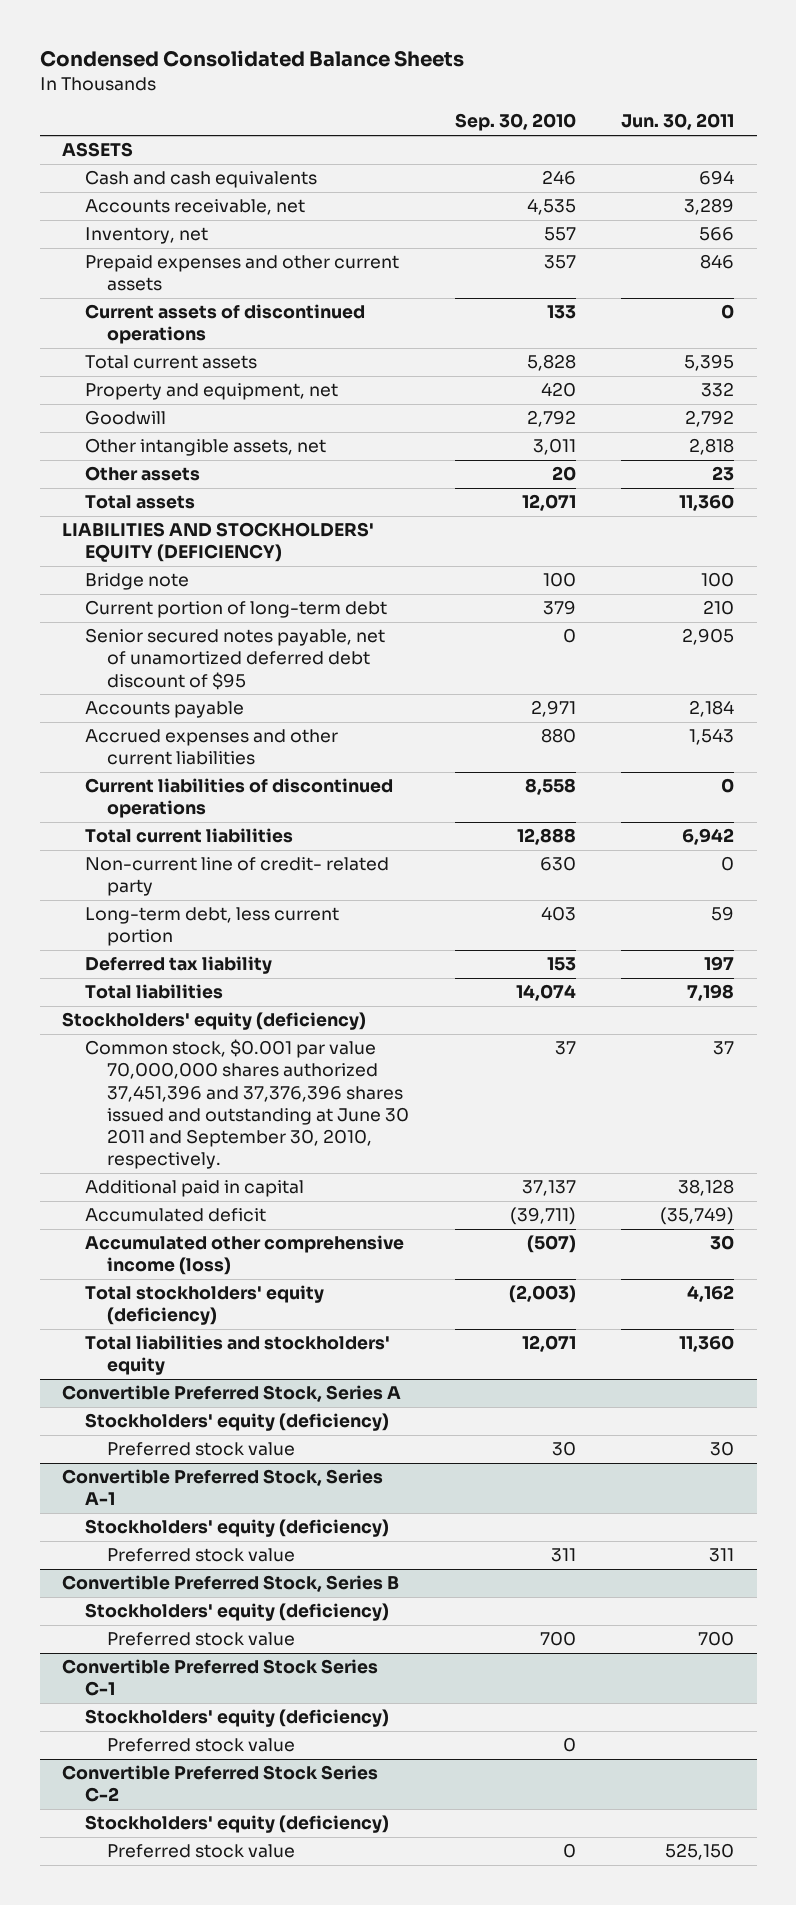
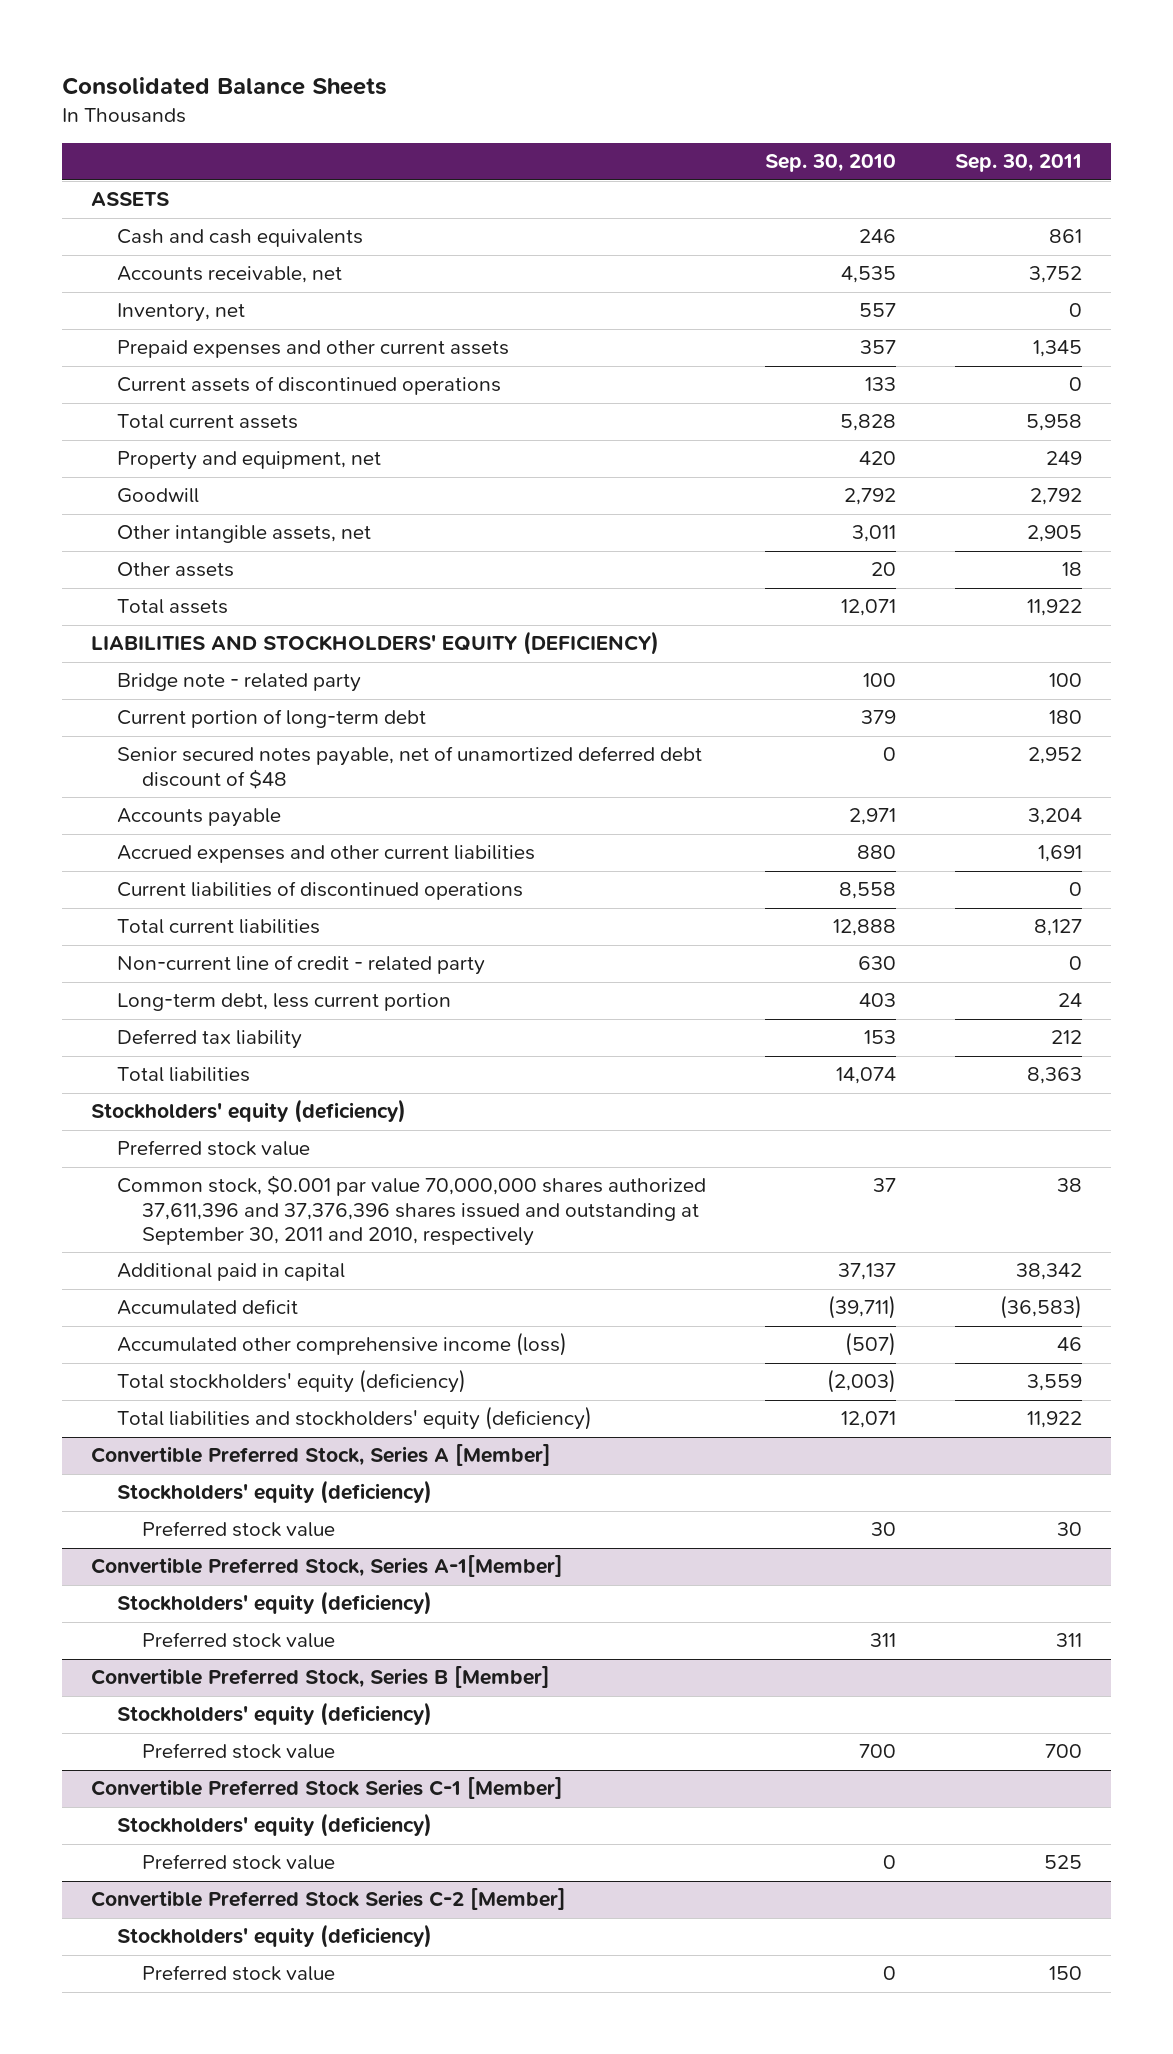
[39,50,464,68] Condensed Consolidated Balance Sheets -> [61,76,387,95] Consolidated Balance Sheets
[620,113,734,131] Jun. 30, 2011 -> none
none -> [954,154,1082,173] Sep. 30, 2011
[84,573,189,591] Bridge note -> [116,673,361,693] Bridge note - related party
[84,628,385,690] Senior secured notes payable, net of unamortized deferred debt discount of $95 -> [116,746,702,789] Senior secured notes payable, net of unamortized deferred debt discount of $48
[84,857,389,897] Non-current line of credit- related party -> [116,955,485,976] Non-current line of credit - related party
none -> [116,1140,310,1157] Preferred stock value
[84,1039,410,1170] Common stock, $0.001 par value 70,000,000 shares authorized 37,451,396 and 37,376,396 shares issued and outstanding at June 30 2011 and September 30, 2010, respectively. -> [116,1175,706,1246] Common stock, $0.001 par value 70,000,000 shares authorized 37,611,396 and 37,376,396 shares issued and outstanding at September 30, 2011 and 2010, respectively
[84,1335,390,1376] Total liabilities and stockholders' equity -> [116,1406,592,1431] Total liabilities and stockholders' equity (deficiency)
[62,1385,402,1403] Convertible Preferred Stock, Series A -> [91,1444,552,1467] Convertible Preferred Stock, Series A [Member]
[62,1469,384,1506] Convertible Preferred Stock, Series A-1 -> [91,1555,564,1578] Convertible Preferred Stock, Series A-1[Member]
[62,1575,400,1593] Convertible Preferred Stock, Series B -> [91,1666,551,1689] Convertible Preferred Stock, Series B [Member]
[62,1659,379,1697] Convertible Preferred Stock Series C-1 -> [91,1777,564,1800] Convertible Preferred Stock Series C-1 [Member]
[62,1765,379,1803] Convertible Preferred Stock Series C-2 -> [91,1888,567,1911] Convertible Preferred Stock Series C-2 [Member]

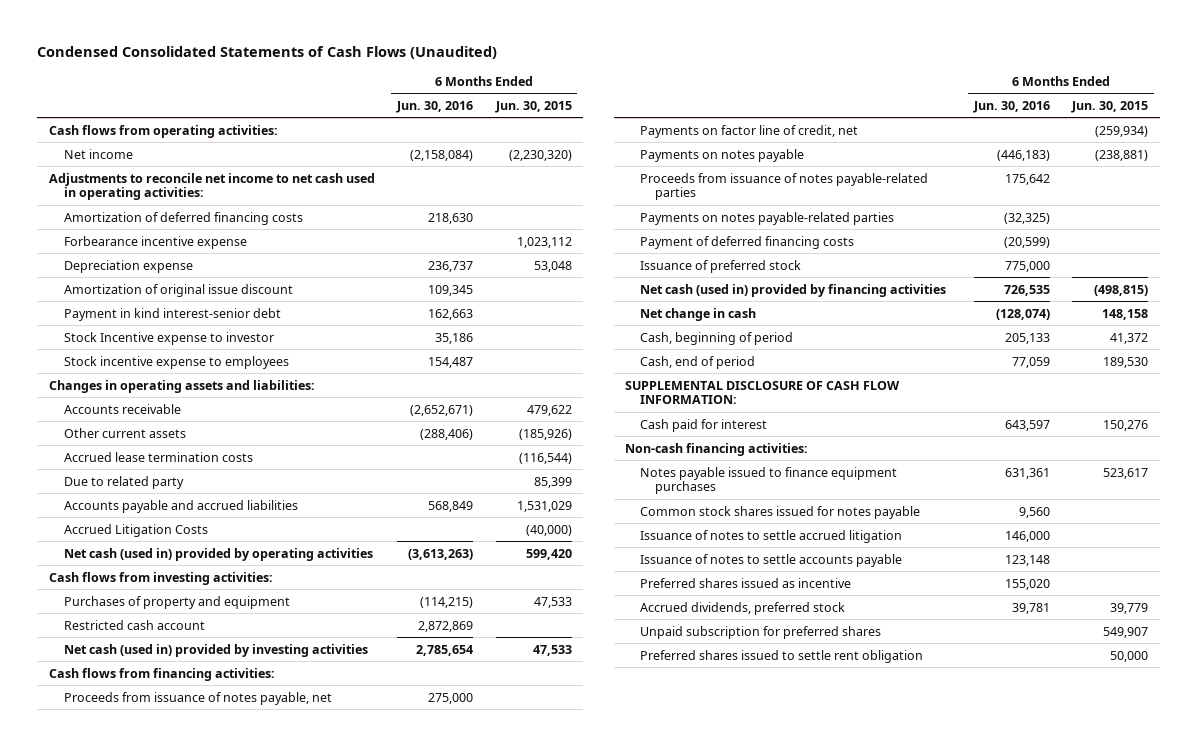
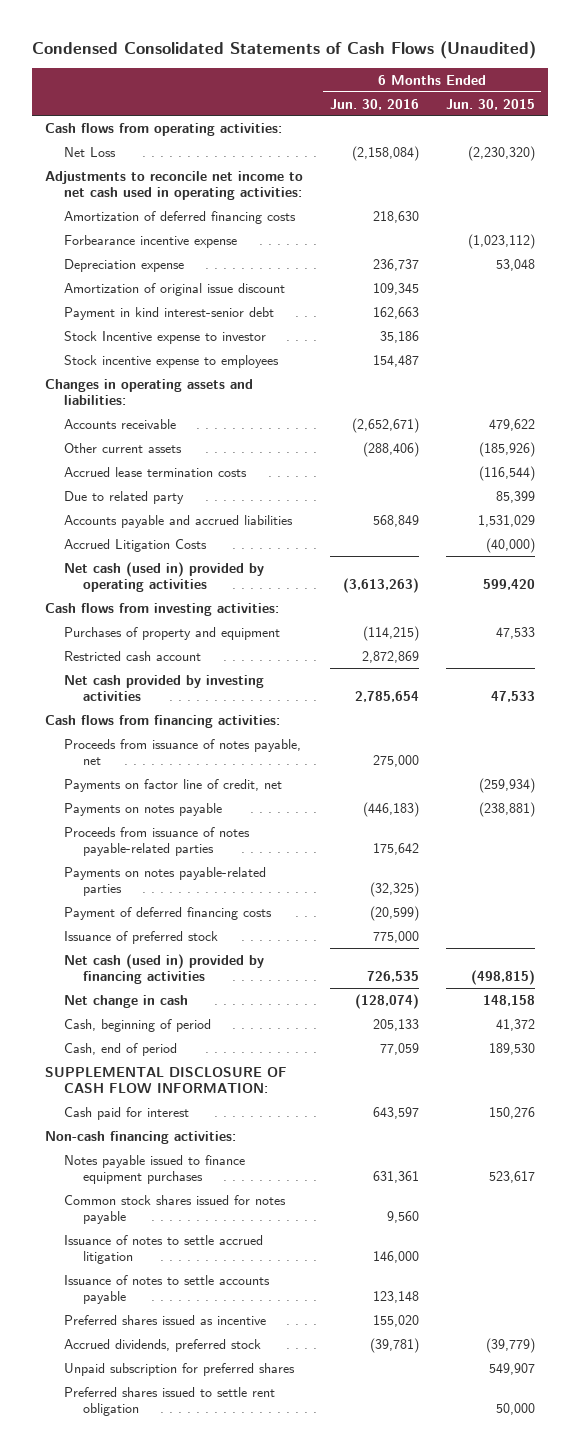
[63,148,133,159] Net income -> [64,146,117,157] Net Loss
[516,236,572,248] 1,023,112 -> [467,233,535,249] (1,023,112)
[63,643,368,657] Net cash (used in) provided by investing activities -> [64,674,265,702] Net cash provided by investing activities
[1011,602,1050,614] 39,781 -> [369,1337,419,1353] (39,781)
[1110,602,1149,614] 39,779 -> [485,1337,535,1353] (39,779)

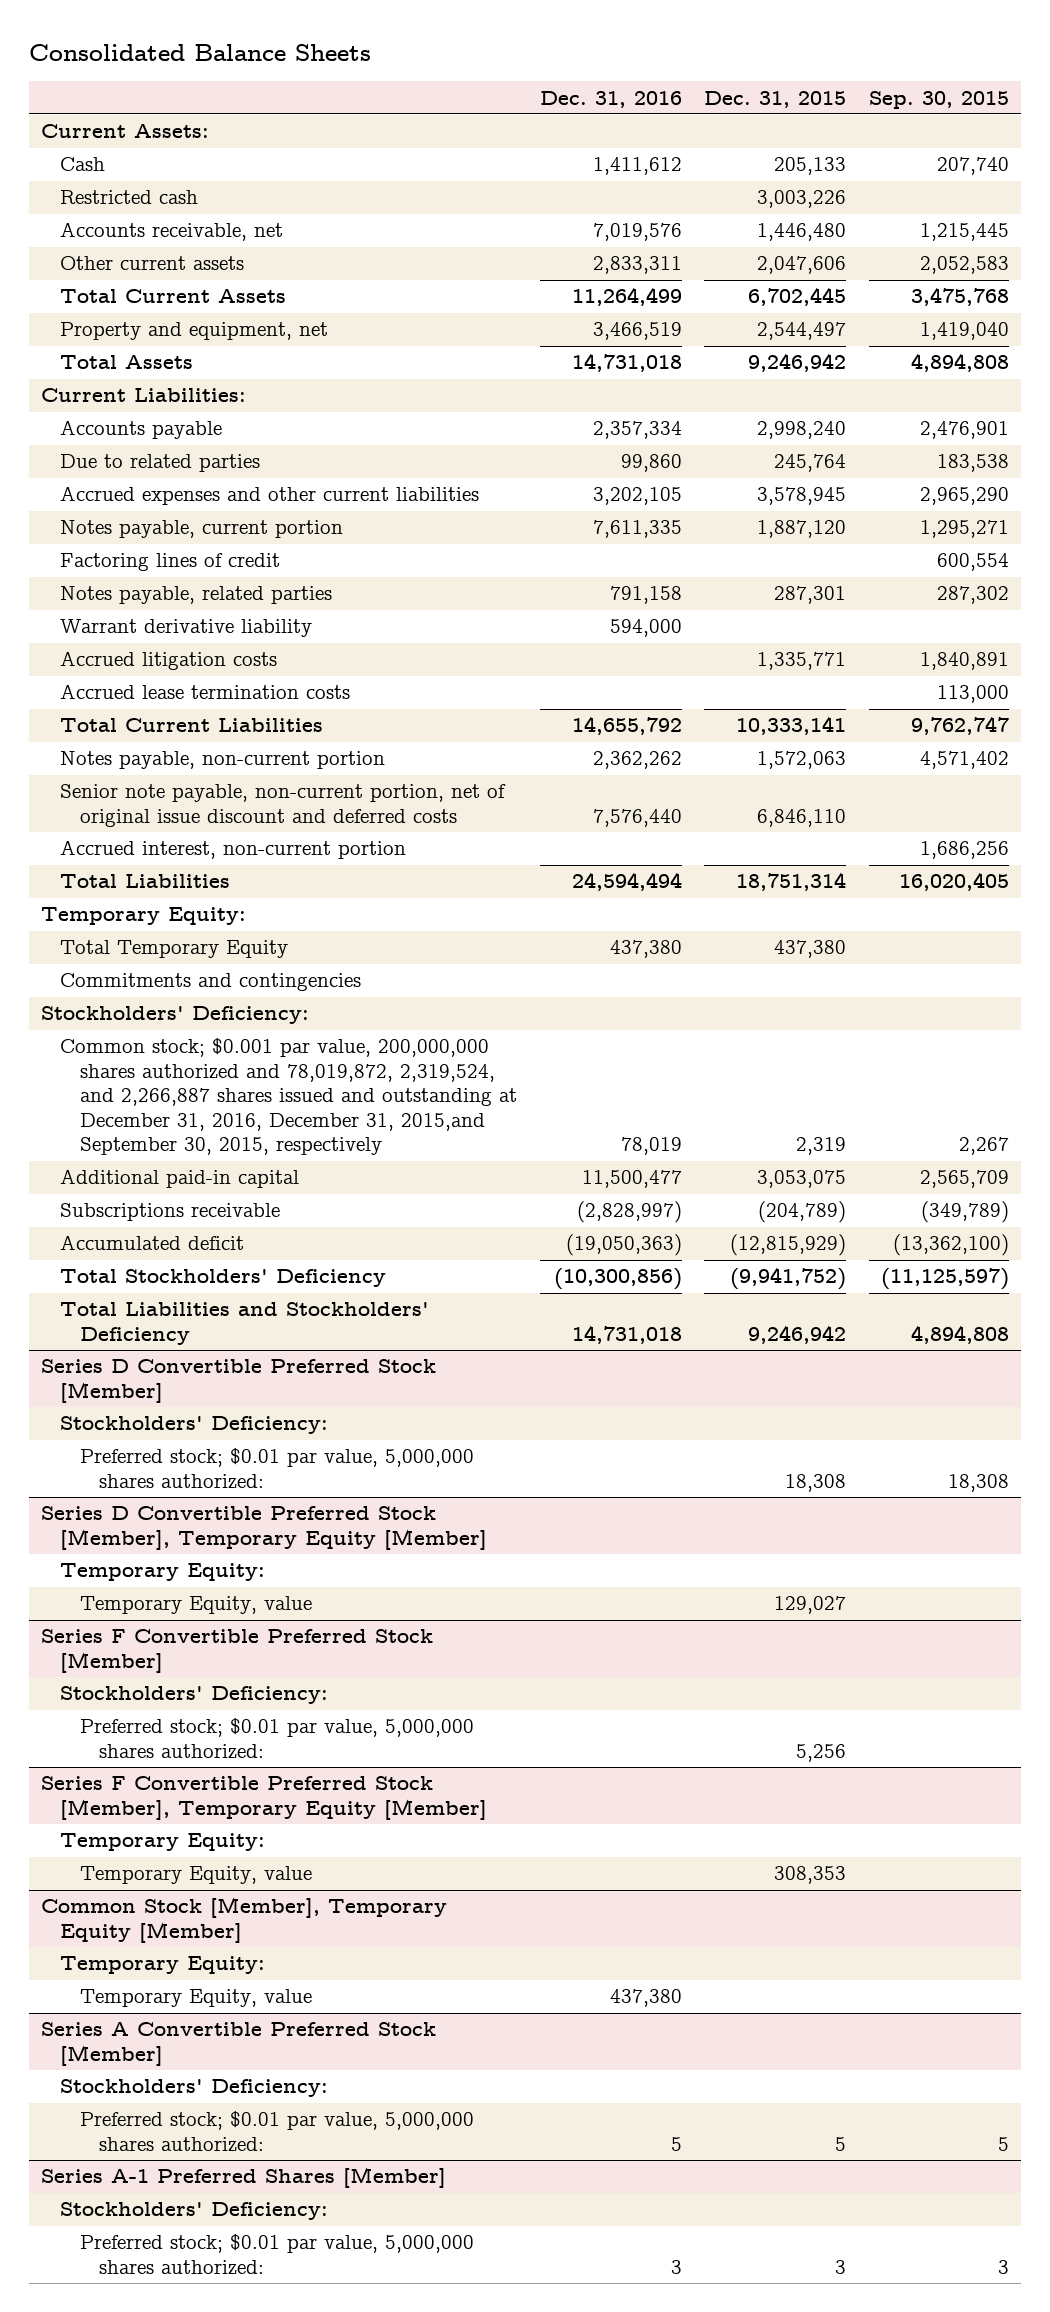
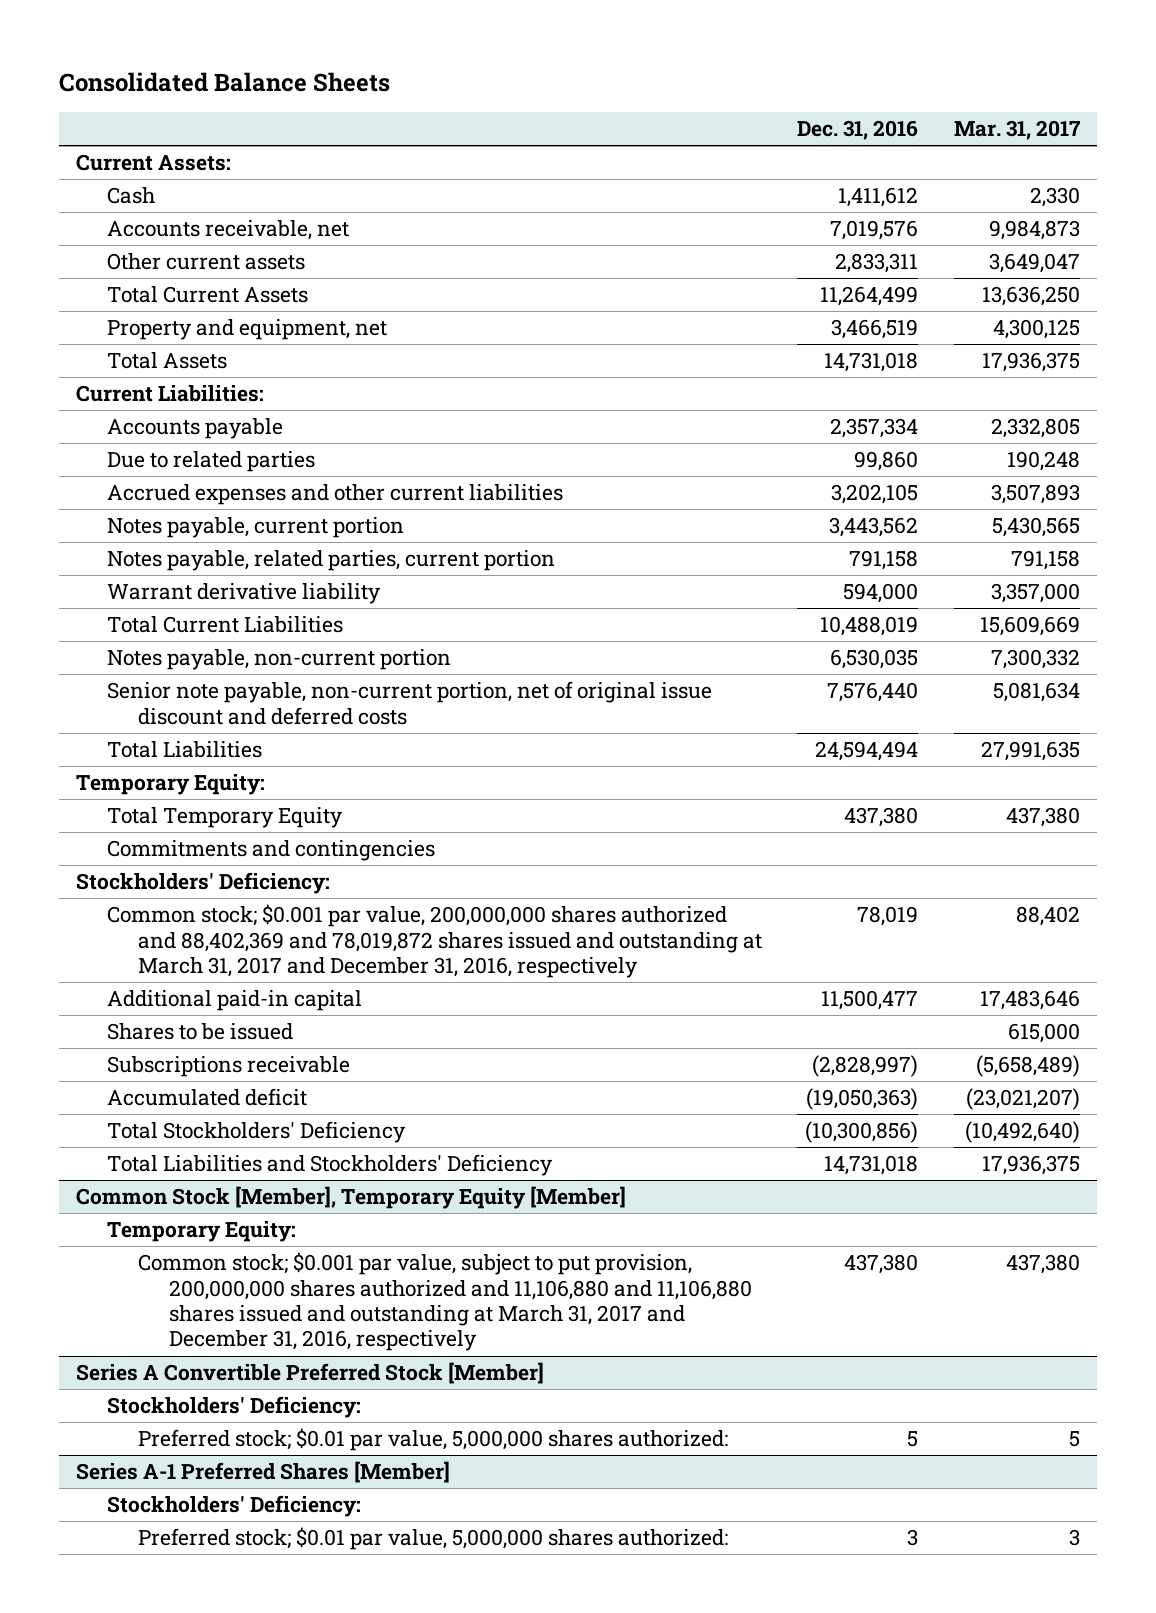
[704,90,847,108] Dec. 31, 2015 -> none
[869,90,1010,109] Sep. 30, 2015 -> none
none -> [953,119,1081,140] Mar. 31, 2017
[60,190,199,205] Restricted cash -> none
[60,553,281,572] Factoring lines of credit -> none
[592,520,682,539] 7,611,335 -> [829,517,919,538] 3,443,562
[60,586,333,605] Notes payable, related parties -> [107,550,556,572] Notes payable, related parties, current portion
[60,651,278,671] Accrued litigation costs -> none
[60,684,351,700] Accrued lease termination costs -> none
[571,716,682,736] 14,655,792 -> [820,616,919,637] 10,488,019
[592,751,682,770] 2,362,262 -> [830,649,919,670] 6,530,035
[60,840,407,860] Accrued interest, non-current portion -> none
[60,1038,517,1156] Common stock; $0.001 par value, 200,000,000 shares authorized and 78,019,872, 2,319,524, and 2,266,887 shares issued and outstanding at December 31, 2016, December 31, 2015,and September 30, 2015, respectively -> [107,904,763,979] Common stock; $0.001 par value, 200,000,000 shares authorized and 88,402,369 and 78,019,872 shares issued and outstanding at March 31, 2017 and December 31, 2016, respectively
none -> [107,1023,294,1041] Shares to be issued
[40,1359,436,1403] Series D Convertible Preferred Stock [Member] -> none
[60,1416,329,1435] Stockholders' Deficiency: -> none
[79,1448,474,1489] Preferred stock; $0.01 par value, 5,000,000 shares authorized: -> none
[40,1506,488,1550] Series D Convertible Preferred Stock [Member], Temporary Equity [Member] -> none
[60,1563,266,1582] Temporary Equity: -> none
[79,1596,312,1615] Temporary Equity, value -> none
[40,1629,433,1673] Series F Convertible Preferred Stock [Member] -> none
[60,1686,329,1705] Stockholders' Deficiency: -> none
[79,1718,474,1759] Preferred stock; $0.01 par value, 5,000,000 shares authorized: -> none
[40,1776,488,1820] Series F Convertible Preferred Stock [Member], Temporary Equity [Member] -> none
[60,1833,266,1852] Temporary Equity: -> none
[79,1866,312,1885] Temporary Equity, value -> none
[79,1989,312,2008] Temporary Equity, value -> [138,1252,753,1352] Common stock; $0.001 par value, subject to put provision, 200,000,000 shares authorized and 11,106,880 and 11,106,880 shares issued and outstanding at March 31, 2017 and December 31, 2016, respectively

